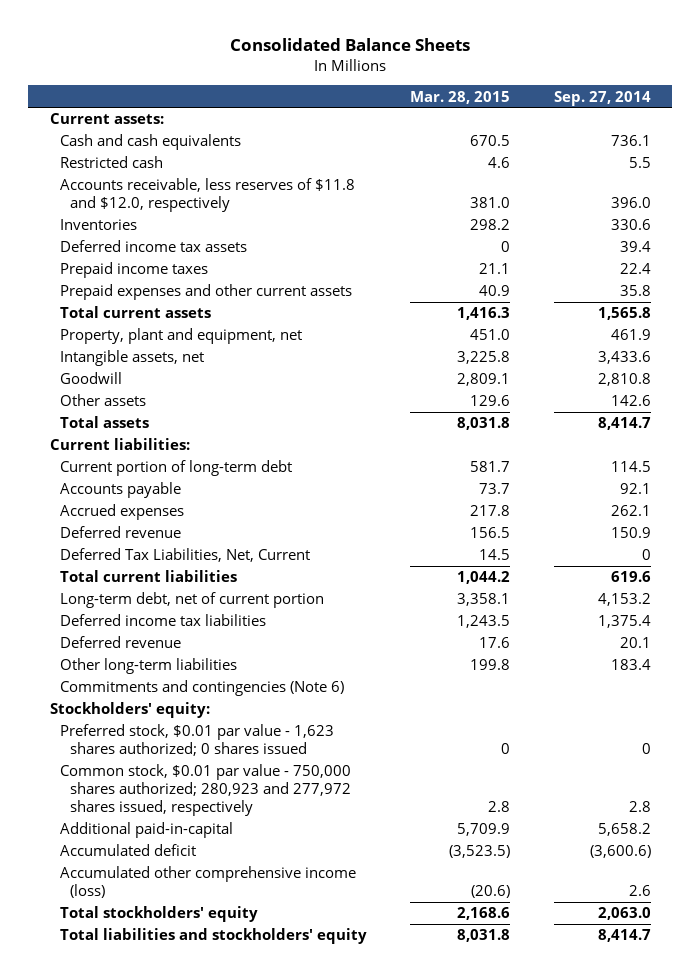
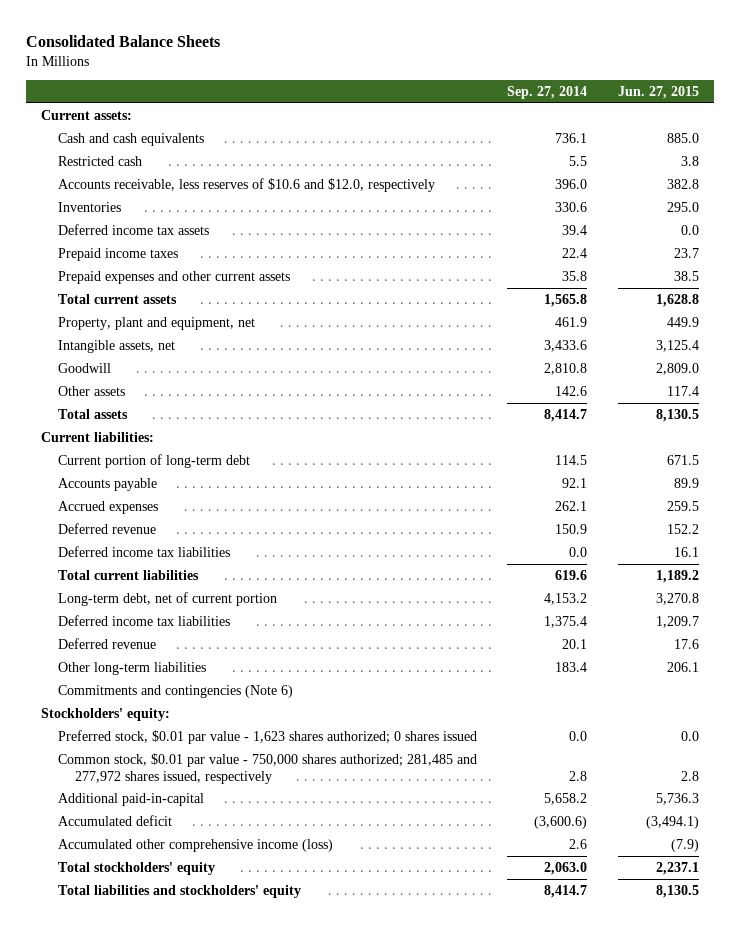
[410,90,511,104] Mar. 28, 2015 -> none
none -> [618,85,700,99] Jun. 27, 2015
[60,178,356,213] Accounts receivable, less reserves of $11.8 and $12.0, respectively -> [57,177,435,192] Accounts receivable, less reserves of $10.6 and $12.0, respectively
[60,548,311,563] Deferred Tax Liabilities, Net, Current -> [57,545,230,557] Deferred income tax liabilities
[641,549,651,561] 0 -> [569,546,588,557] 0.0
[641,743,651,755] 0 -> [569,730,588,741] 0.0
[60,764,352,817] Common stock, $0.01 par value - 750,000 shares authorized; 280,923 and 277,972 shares issued, respectively -> [57,752,477,784] Common stock, $0.01 par value - 750,000 shares authorized; 281,485 and 277,972 shares issued, respectively

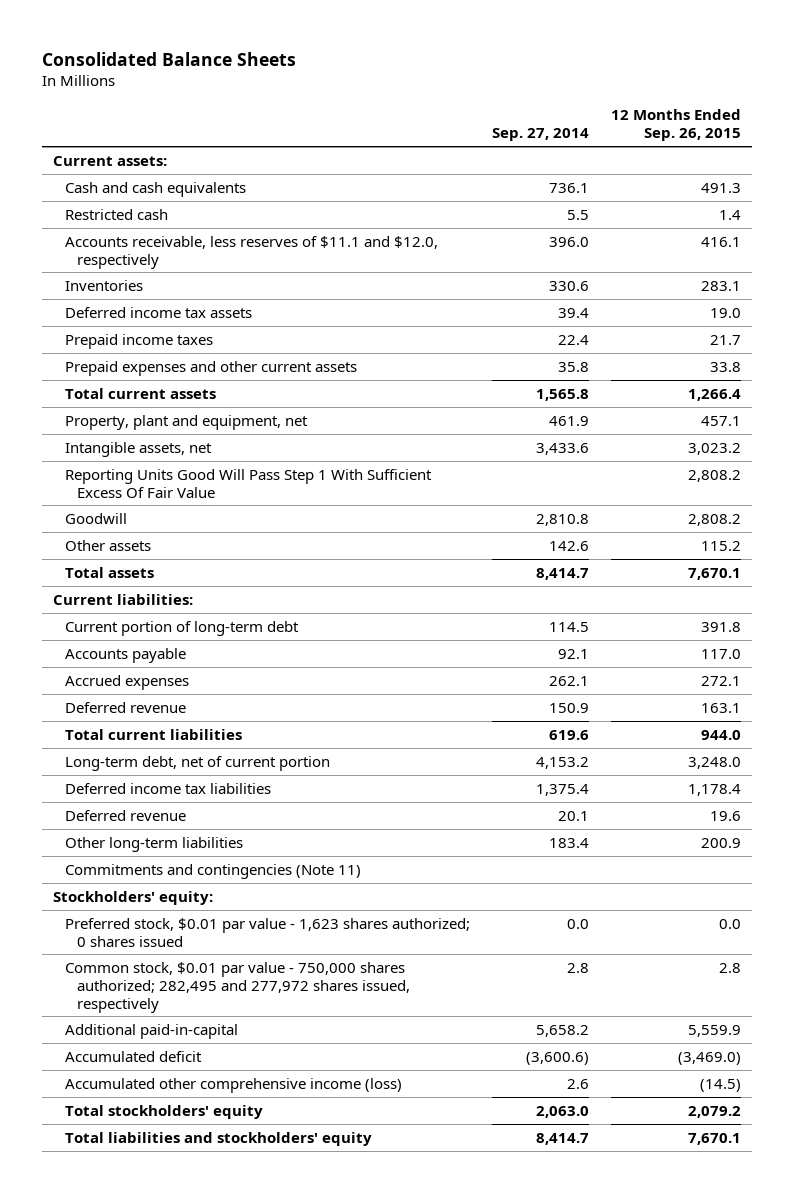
[618,85,700,99] Jun. 27, 2015 -> none
none -> [611,109,742,142] 12 Months Ended Sep. 26, 2015
[57,177,435,192] Accounts receivable, less reserves of $10.6 and $12.0, respectively -> [65,235,439,269] Accounts receivable, less reserves of $11.1 and $12.0, respectively
none -> [65,468,433,498] Reporting Units Good Will Pass Step 1 With Sufficient Excess Of Fair Value
[57,545,230,557] Deferred income tax liabilities -> none
[57,684,293,698] Commitments and contingencies (Note 6) -> [65,863,362,879] Commitments and contingencies (Note 11)
[57,752,477,784] Common stock, $0.01 par value - 750,000 shares authorized; 281,485 and 277,972 shares issued, respectively -> [65,961,410,1013] Common stock, $0.01 par value - 750,000 shares authorized; 282,495 and 277,972 shares issued, respectively

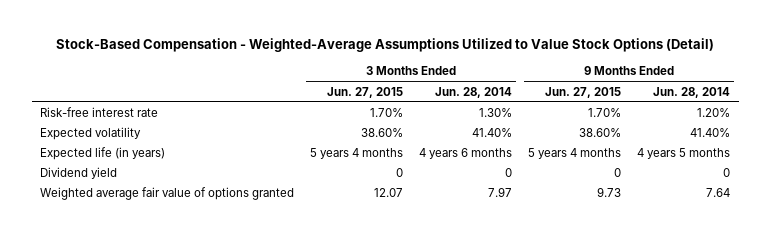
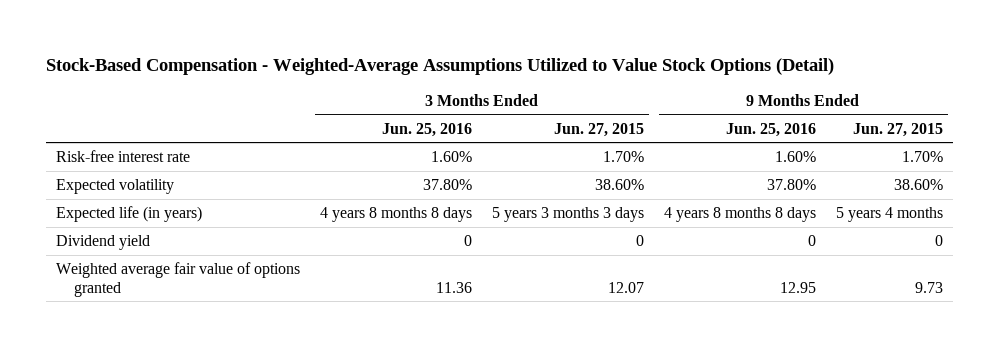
[435,86,513,98] Jun. 28, 2014 -> none
[653,86,731,98] Jun. 28, 2014 -> none
none -> [381,122,472,137] Jun. 25, 2016
none -> [725,122,816,137] Jun. 25, 2016
[309,148,403,160] 5 years 4 months -> [491,207,644,223] 5 years 3 months 3 days

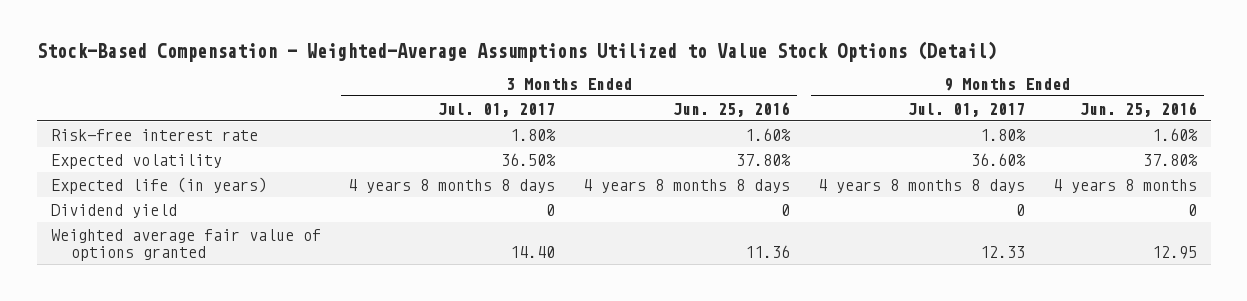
[553,122,644,137] Jun. 27, 2015 -> none
[852,122,943,137] Jun. 27, 2015 -> none
none -> [438,102,556,117] Jul. 01, 2017
none -> [907,102,1025,117] Jul. 01, 2017
[663,207,816,223] 4 years 8 months 8 days -> [1052,178,1197,193] 4 years 8 months

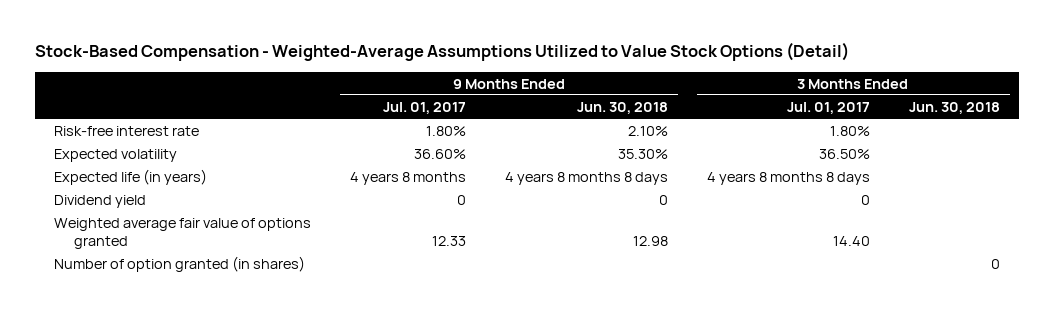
[673,101,791,117] Jun. 25, 2016 -> none
[1079,101,1197,117] Jun. 25, 2016 -> none
none -> [577,101,669,114] Jun. 30, 2018
none -> [908,101,1000,114] Jun. 30, 2018
[817,178,1025,193] 4 years 8 months 8 days -> [350,171,467,185] 4 years 8 months
none -> [54,255,306,272] Number of option granted (in shares)

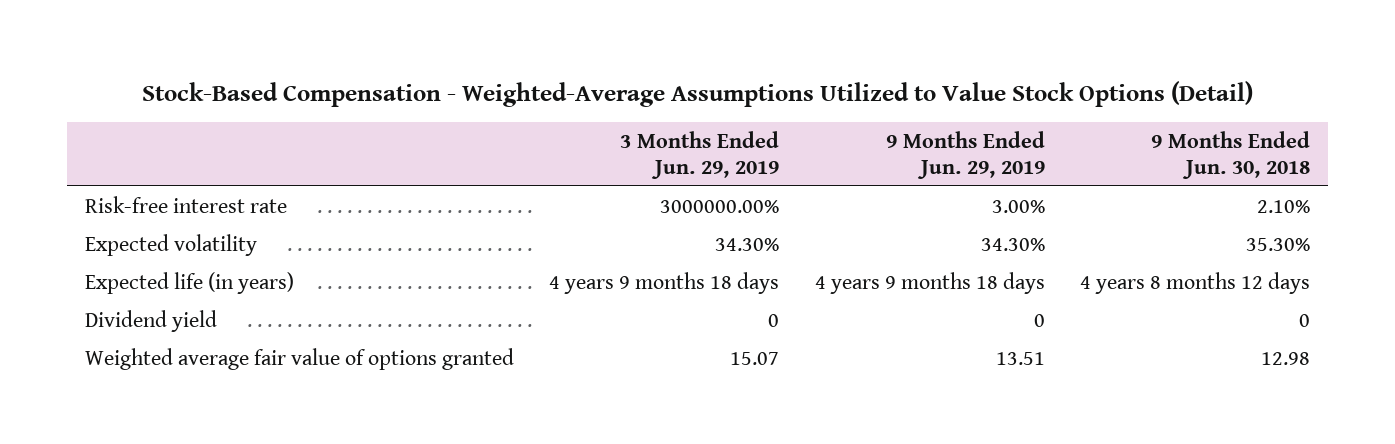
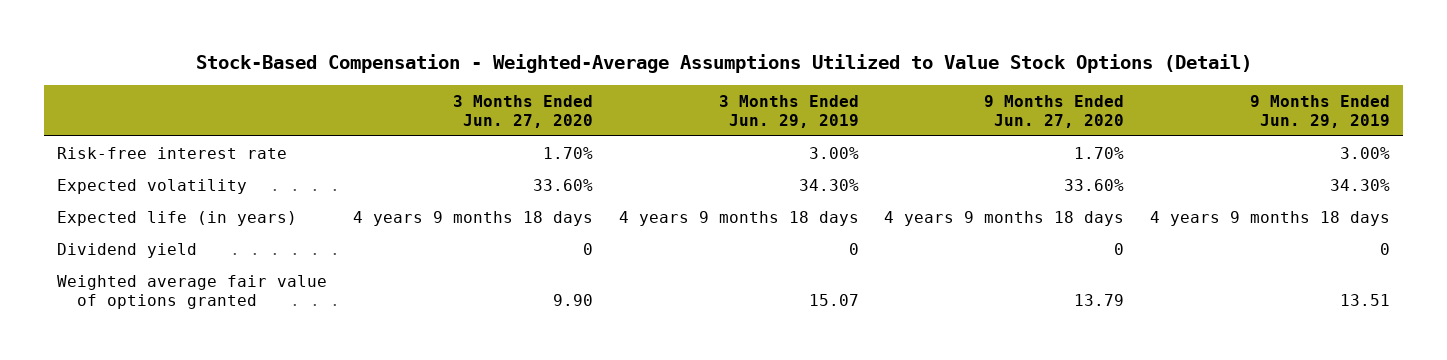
[1151,130,1311,179] 9 Months Ended Jun. 30, 2018 -> none
none -> [452,94,593,128] 3 Months Ended Jun. 27, 2020
none -> [984,94,1125,128] 9 Months Ended Jun. 27, 2020
[660,199,780,213] 3000000.00% -> [808,146,859,159] 3.00%

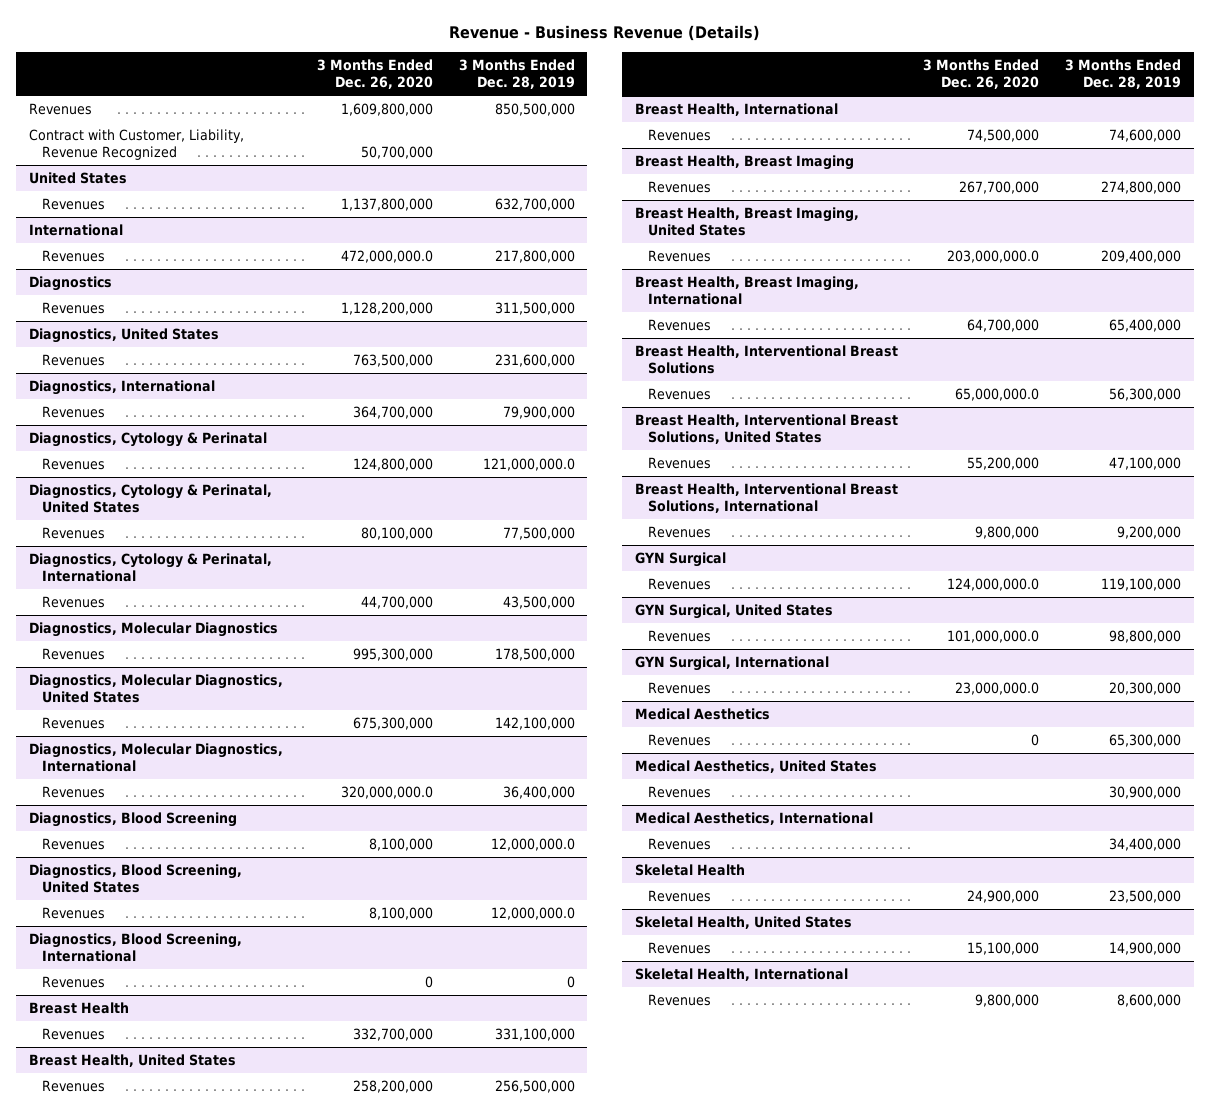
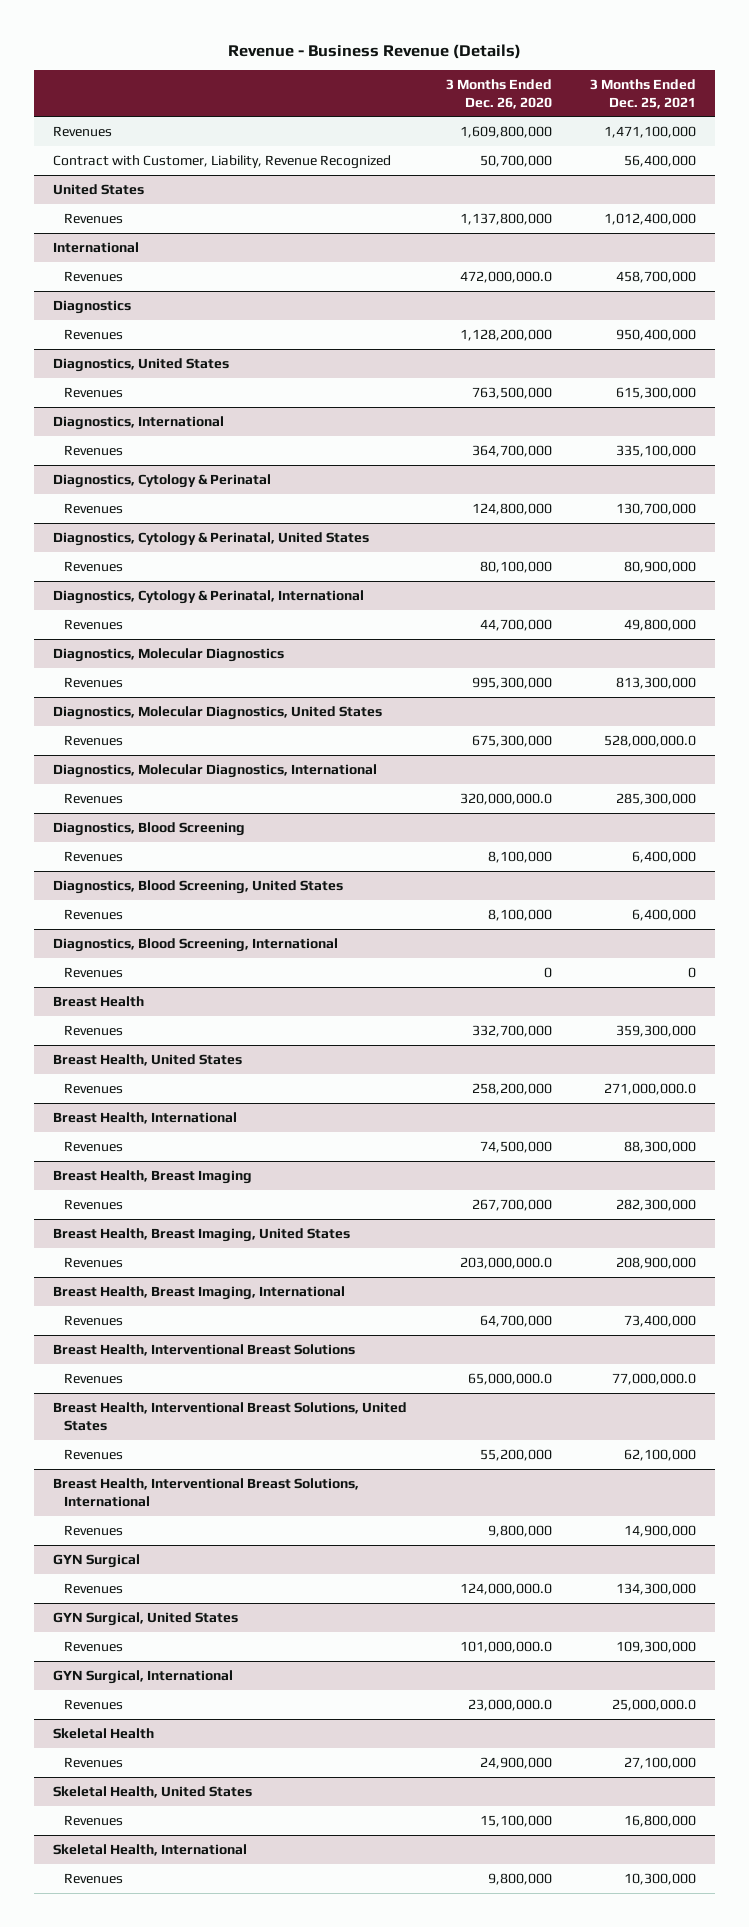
[458,59,575,90] 3 Months Ended Dec. 28, 2019 -> none
none -> [590,78,697,109] 3 Months Ended Dec. 25, 2021
[635,708,771,721] Medical Aesthetics -> none
[647,734,711,747] Revenues -> none
[635,760,878,774] Medical Aesthetics, United States -> none
[647,786,711,799] Revenues -> none
[635,812,874,826] Medical Aesthetics, International -> none
[647,838,711,851] Revenues -> none

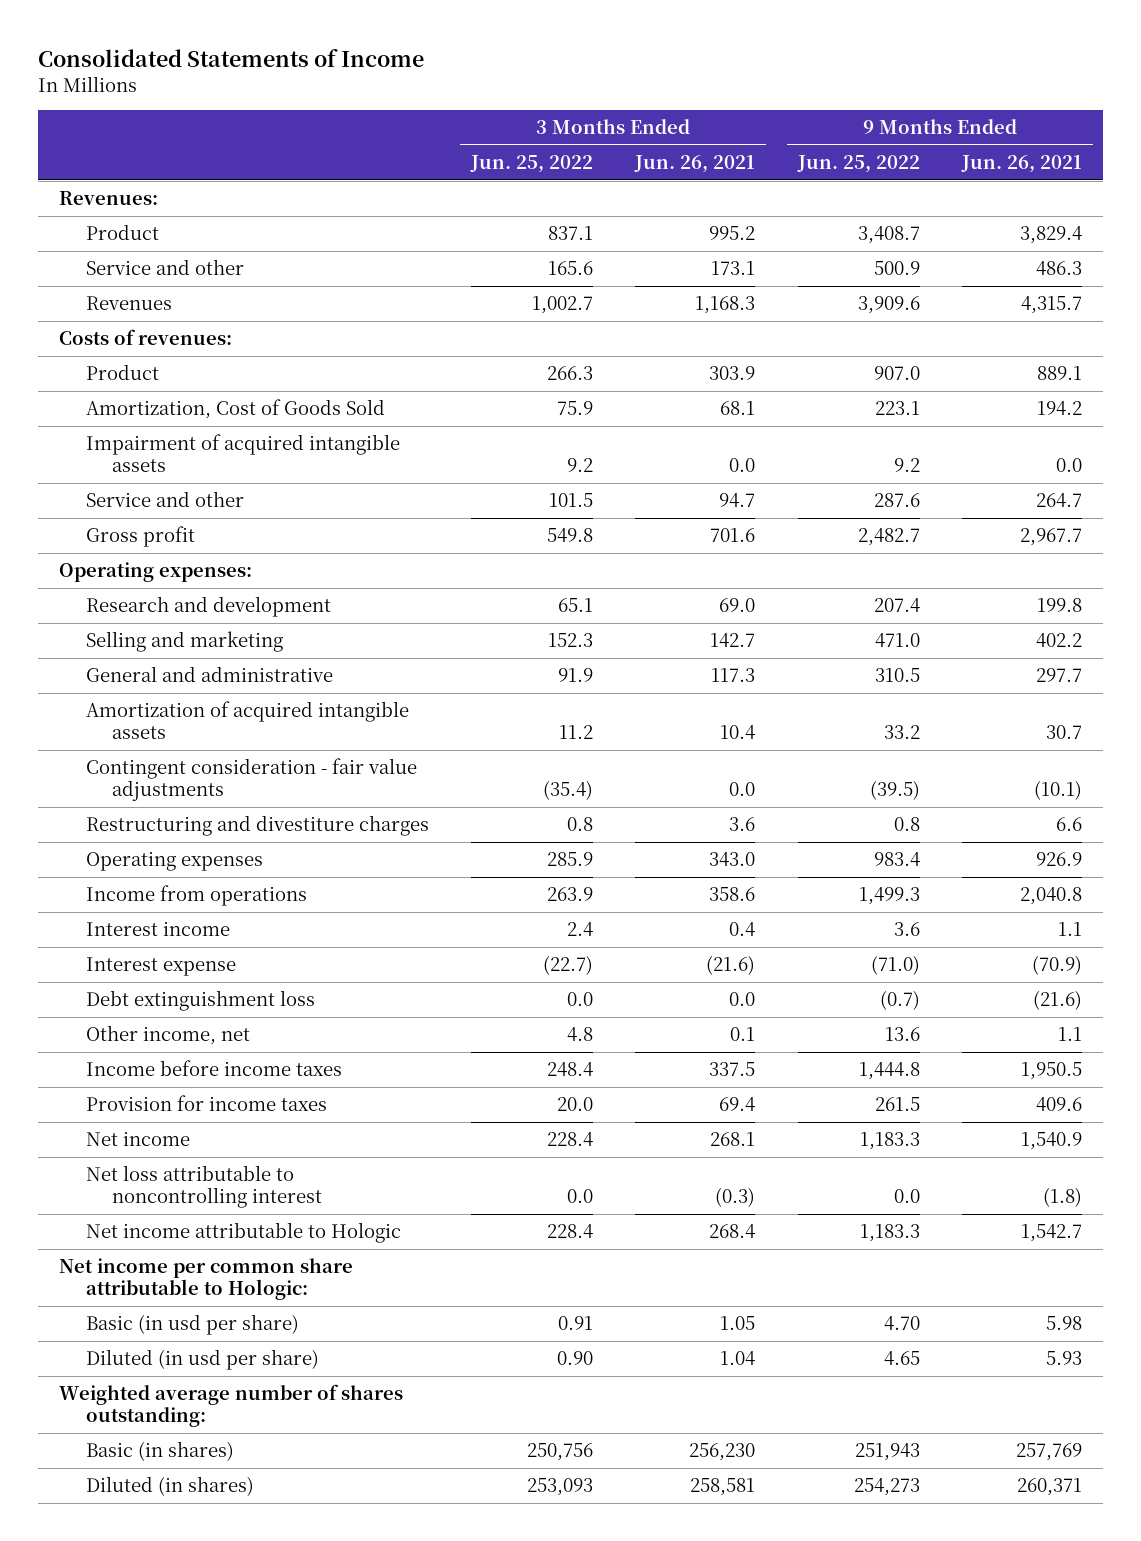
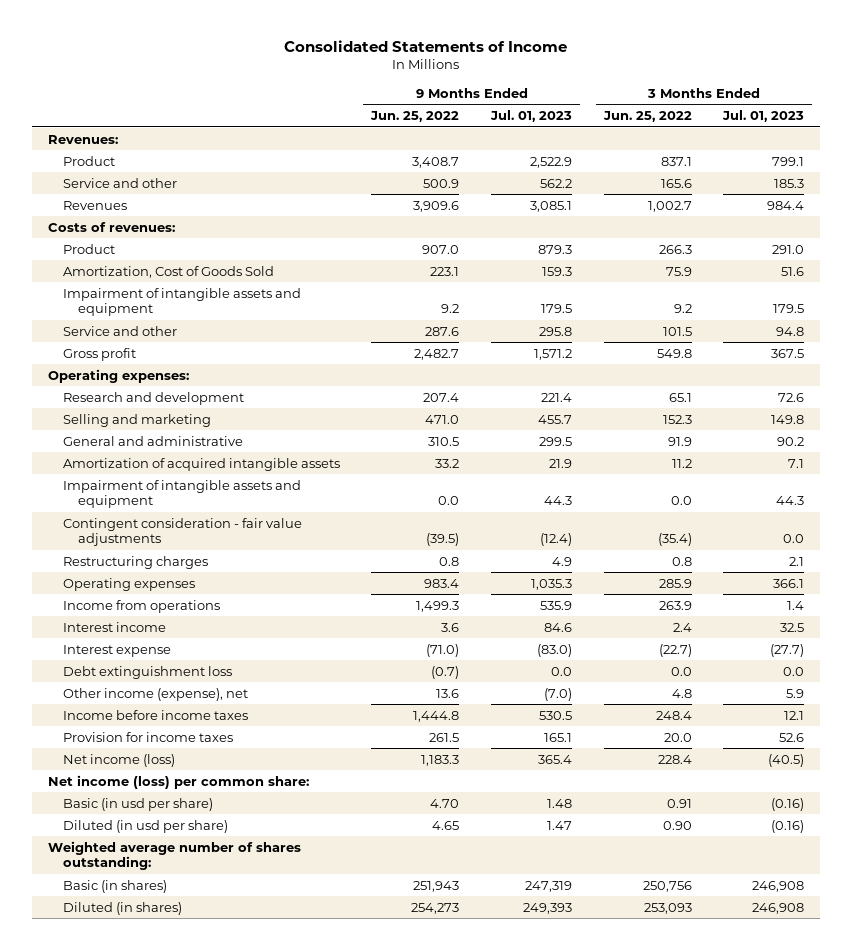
[634,154,756,173] Jun. 26, 2021 -> none
[961,154,1083,173] Jun. 26, 2021 -> none
none -> [490,109,573,122] Jul. 01, 2023
none -> [722,109,805,122] Jul. 01, 2023
[85,434,400,473] Impairment of acquired intangible assets -> [62,287,301,317] Impairment of intangible assets and equipment
none -> [62,479,301,509] Impairment of intangible assets and equipment
[85,815,429,837] Restructuring and divestiture charges -> [62,555,208,569] Restructuring charges
[85,1025,250,1046] Other income, net -> [62,687,248,701] Other income (expense), net
[85,1165,323,1209] Net loss attributable to noncontrolling interest -> none
[85,1222,401,1244] Net income attributable to Hologic -> none
[85,1131,190,1147] Net income -> [62,753,175,767] Net income (loss)
[59,1258,354,1301] Net income per common share attributable to Hologic: -> [47,774,309,789] Net income (loss) per common share:

